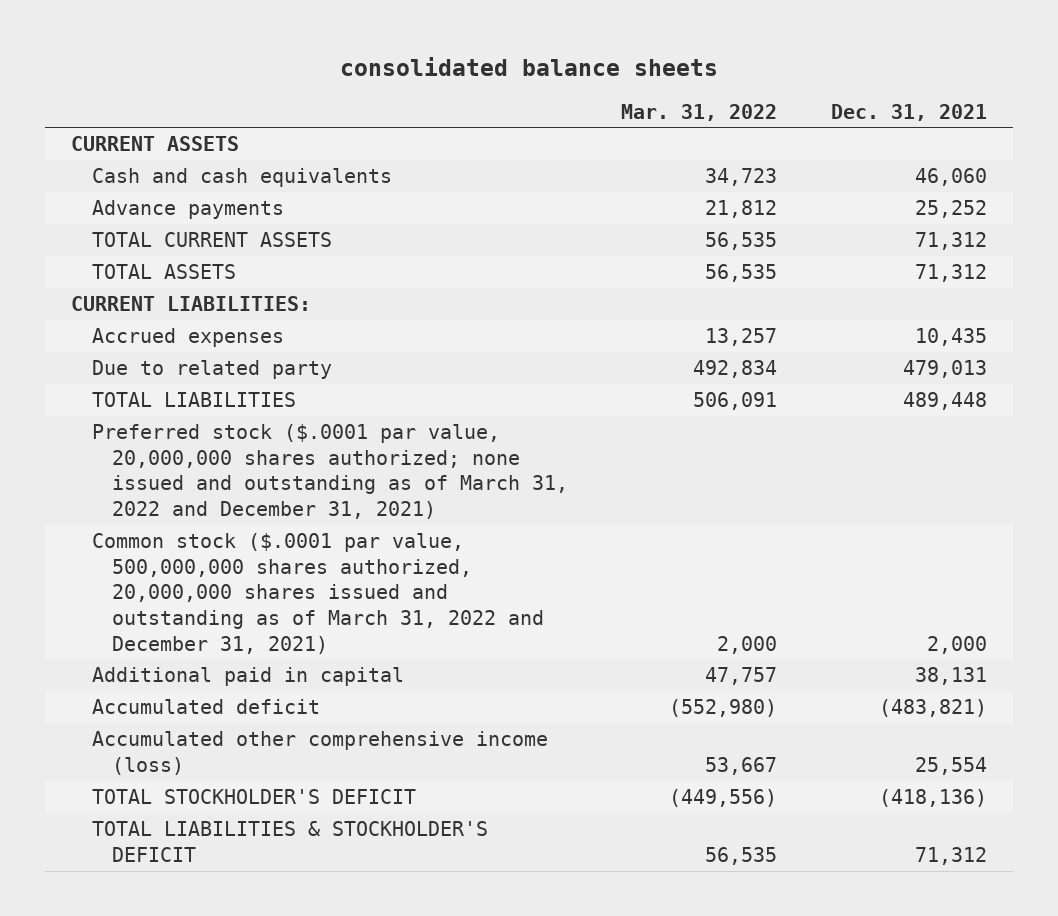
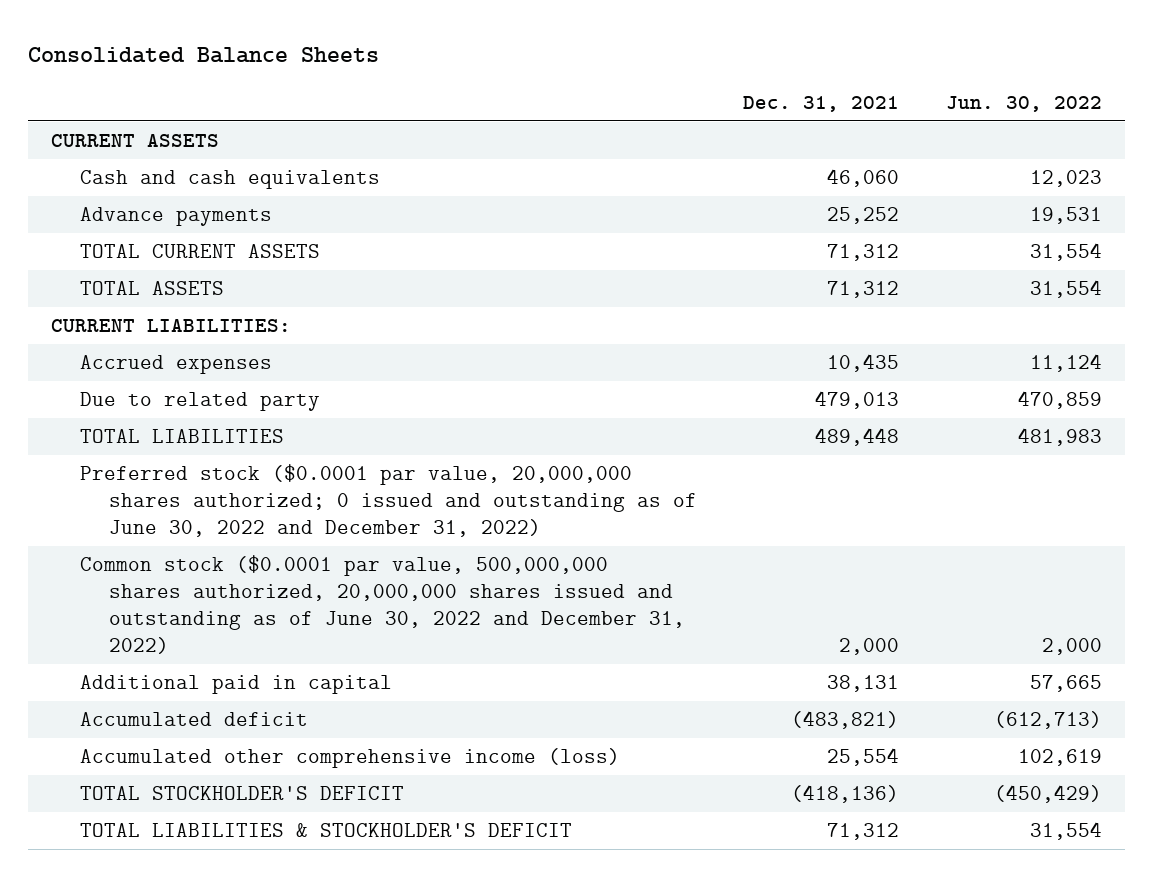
[340,56,719,76] consolidated balance sheets -> [28,46,380,63] Consolidated Balance Sheets
[621,103,778,121] Mar. 31, 2022 -> none
none -> [945,95,1102,112] Jun. 30, 2022
[91,424,569,519] Preferred stock ($.0001 par value, 20,000,000 shares authorized; none issued and outstanding as of March 31, 2022 and December 31, 2021) -> [80,464,697,538] Preferred stock ($0.0001 par value, 20,000,000 shares authorized; 0 issued and outstanding as of June 30, 2022 and December 31, 2022)
[91,533,545,654] Common stock ($.0001 par value, 500,000,000 shares authorized, 20,000,000 shares issued and outstanding as of March 31, 2022 and December 31, 2021) -> [80,555,685,655] Common stock ($0.0001 par value, 500,000,000 shares authorized, 20,000,000 shares issued and outstanding as of June 30, 2022 and December 31, 2022)

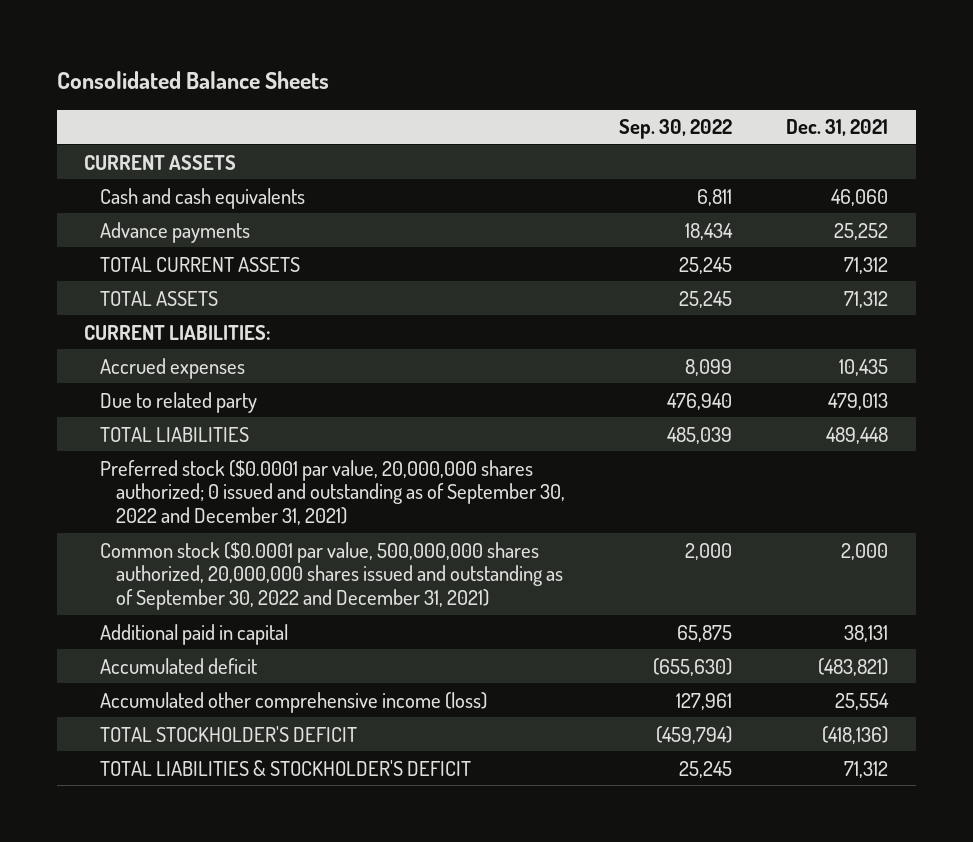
[945,95,1102,112] Jun. 30, 2022 -> none
none -> [619,119,733,140] Sep. 30, 2022
[80,464,697,538] Preferred stock ($0.0001 par value, 20,000,000 shares authorized; 0 issued and outstanding as of June 30, 2022 and December 31, 2022) -> [100,459,565,526] Preferred stock ($0.0001 par value, 20,000,000 shares authorized; 0 issued and outstanding as of September 30, 2022 and December 31, 2021)
[80,555,685,655] Common stock ($0.0001 par value, 500,000,000 shares authorized, 20,000,000 shares issued and outstanding as of June 30, 2022 and December 31, 2022) -> [100,541,563,611] Common stock ($0.0001 par value, 500,000,000 shares authorized, 20,000,000 shares issued and outstanding as of September 30, 2022 and December 31, 2021)

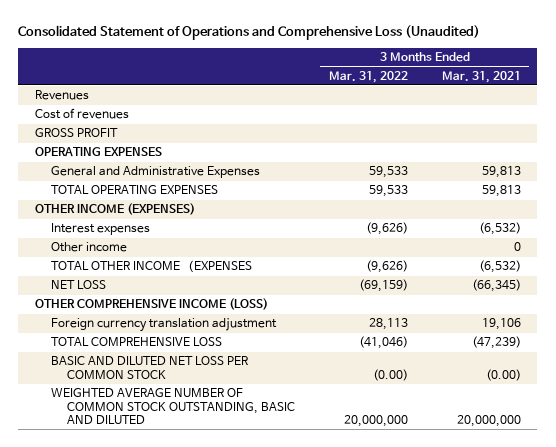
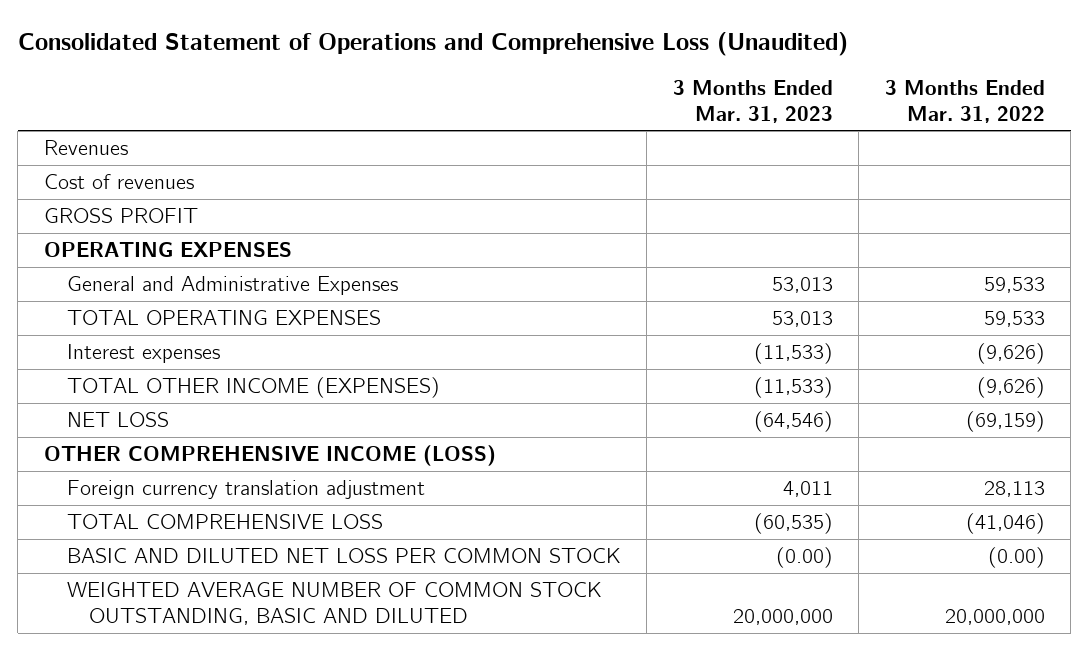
[441,70,521,83] Mar. 31, 2021 -> none
none -> [672,79,833,123] 3 Months Ended Mar. 31, 2023
[35,203,196,216] OTHER INCOME (EXPENSES) -> none
[51,242,128,253] Other income -> none
[51,260,253,273] TOTAL OTHER INCOME （EXPENSES -> [66,377,440,399] TOTAL OTHER INCOME (EXPENSES)

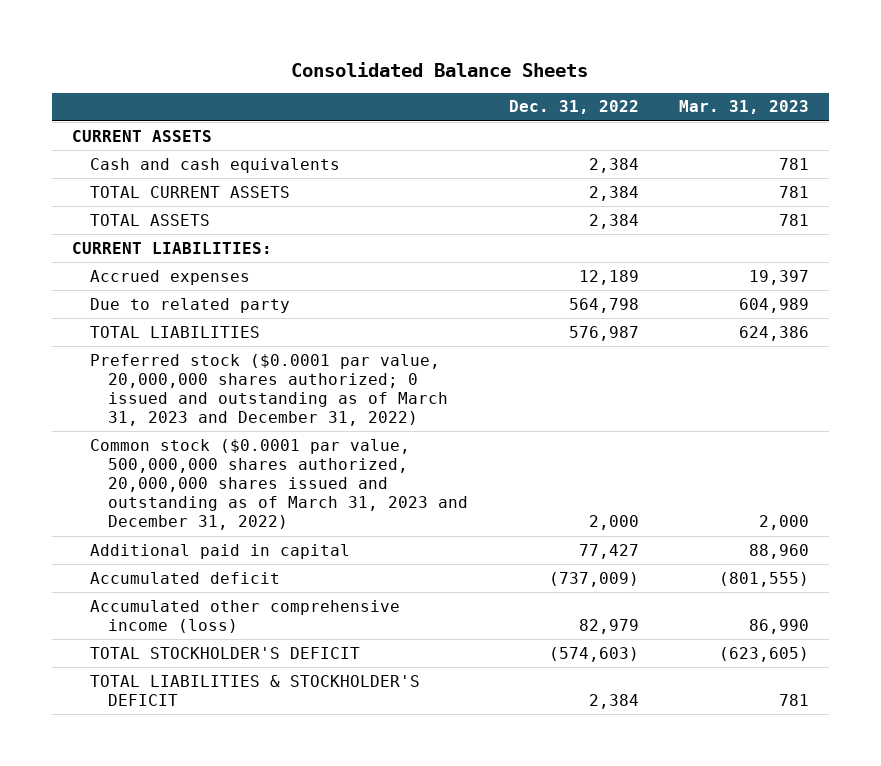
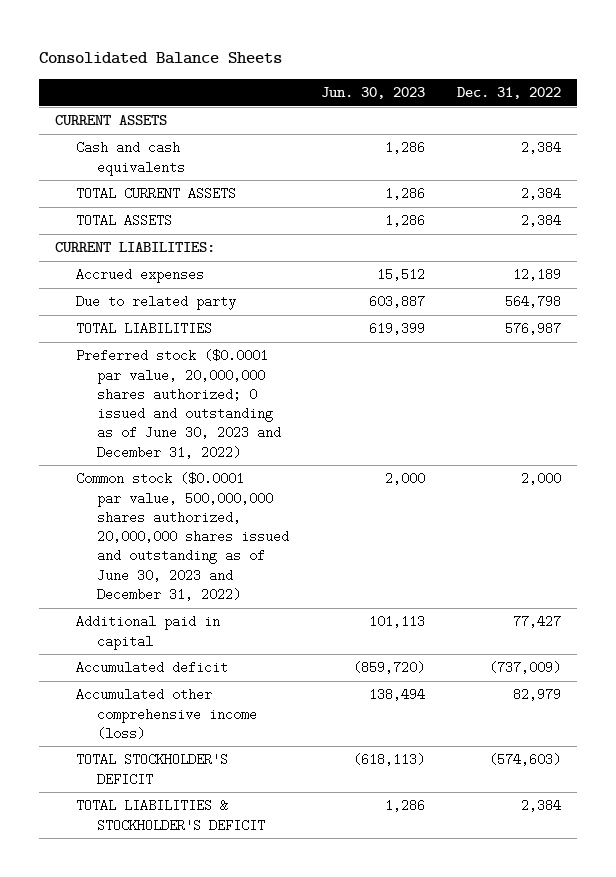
[679,100,810,115] Mar. 31, 2023 -> none
none -> [321,87,426,100] Jun. 30, 2023
[89,353,448,427] Preferred stock ($0.0001 par value, 20,000,000 shares authorized; 0 issued and outstanding as of March 31, 2023 and December 31, 2022) -> [75,349,282,459] Preferred stock ($0.0001 par value, 20,000,000 shares authorized; 0 issued and outstanding as of June 30, 2023 and December 31, 2022)
[89,438,468,531] Common stock ($0.0001 par value, 500,000,000 shares authorized, 20,000,000 shares issued and outstanding as of March 31, 2023 and December 31, 2022) -> [75,472,290,602] Common stock ($0.0001 par value, 500,000,000 shares authorized, 20,000,000 shares issued and outstanding as of June 30, 2023 and December 31, 2022)

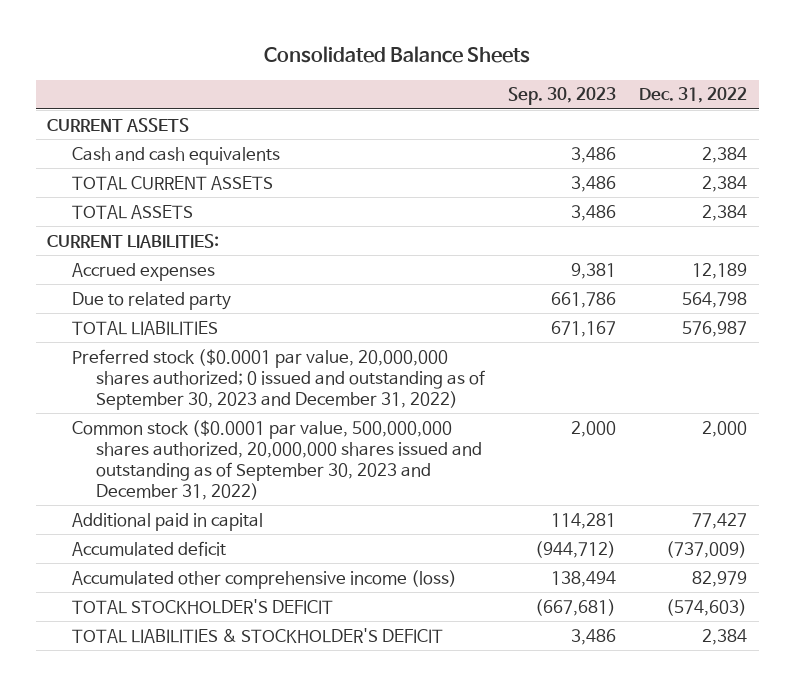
[321,87,426,100] Jun. 30, 2023 -> none
none -> [508,87,617,106] Sep. 30, 2023
[75,349,282,459] Preferred stock ($0.0001 par value, 20,000,000 shares authorized; 0 issued and outstanding as of June 30, 2023 and December 31, 2022) -> [71,348,485,410] Preferred stock ($0.0001 par value, 20,000,000 shares authorized; 0 issued and outstanding as of September 30, 2023 and December 31, 2022)
[75,472,290,602] Common stock ($0.0001 par value, 500,000,000 shares authorized, 20,000,000 shares issued and outstanding as of June 30, 2023 and December 31, 2022) -> [71,419,482,500] Common stock ($0.0001 par value, 500,000,000 shares authorized, 20,000,000 shares issued and outstanding as of September 30, 2023 and December 31, 2022)

